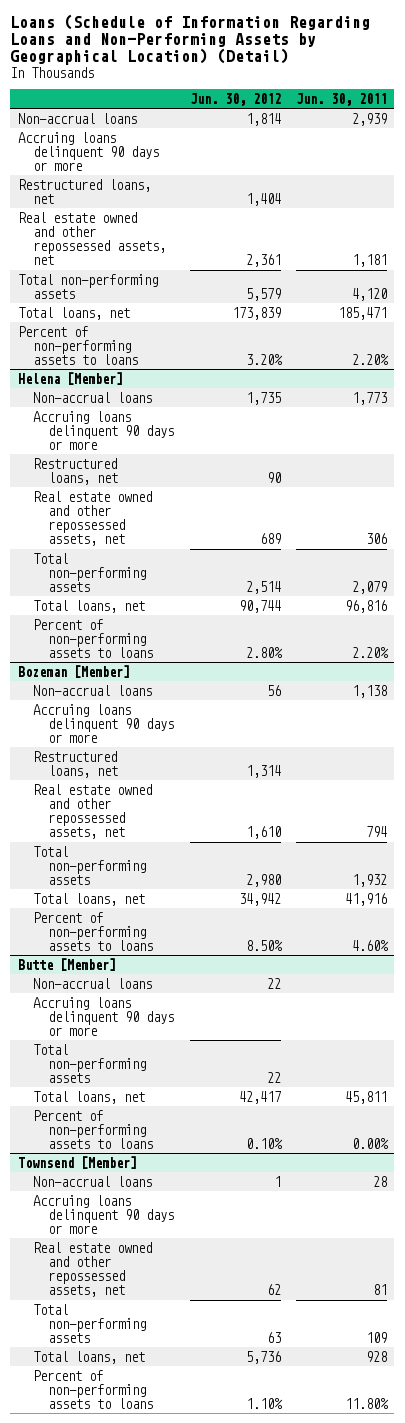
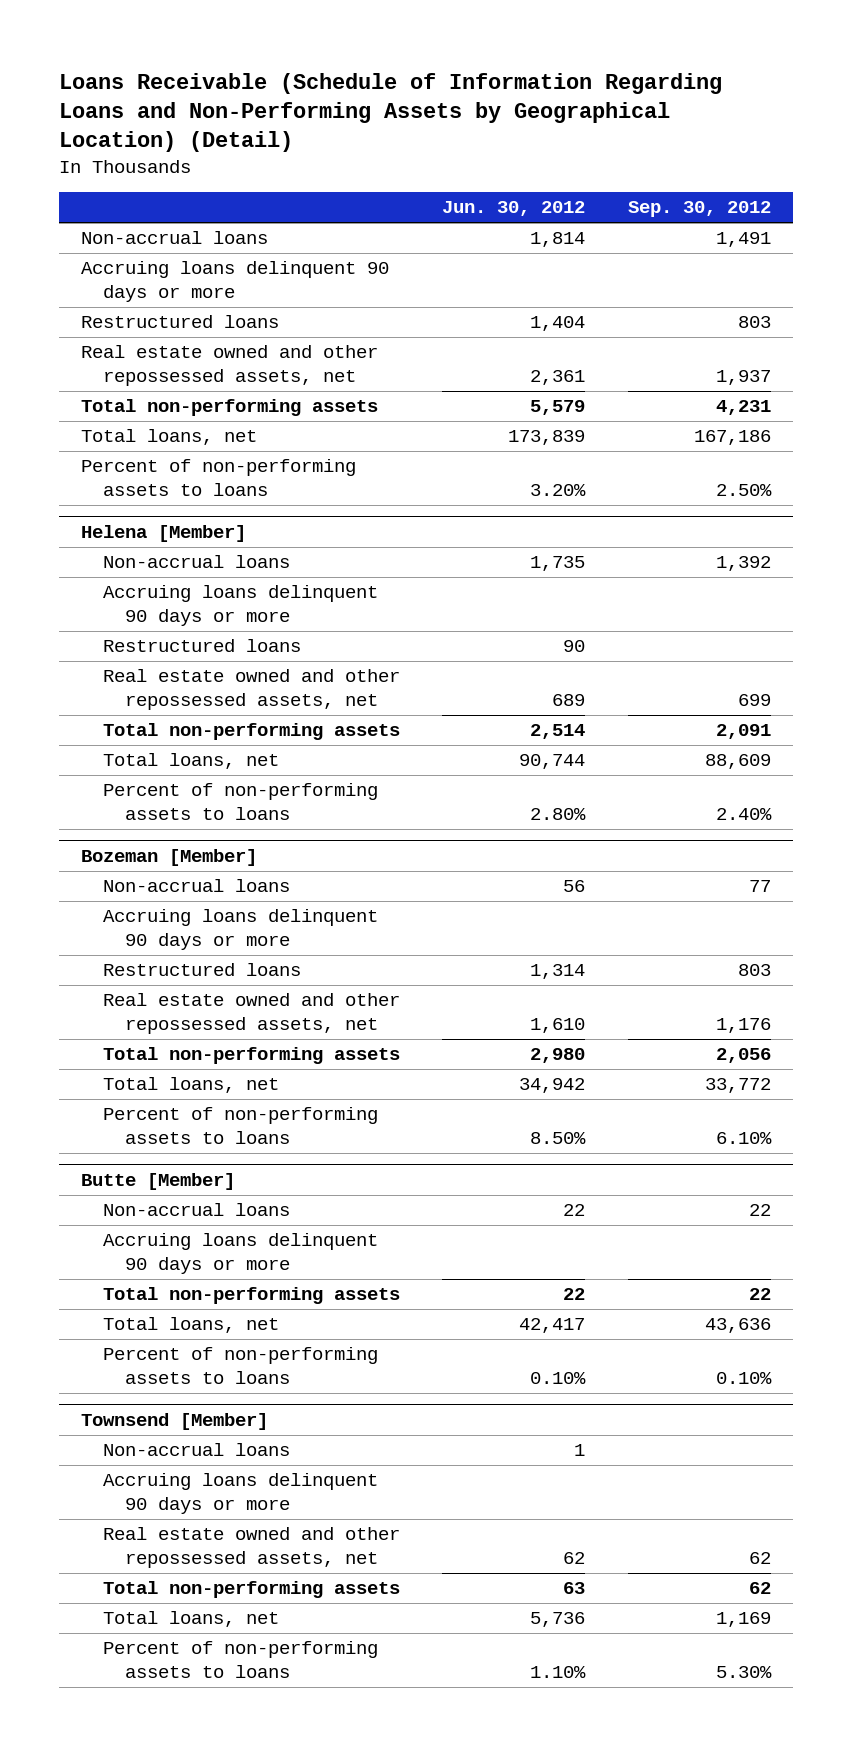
[10,13,371,66] Loans (Schedule of Information Regarding Loans and Non-Performing Assets by Geographical Location) (Detail) -> [59,72,723,153] Loans Receivable (Schedule of Information Regarding Loans and Non-Performing Assets by Geographical Location) (Detail)
[295,92,387,106] Jun. 30, 2011 -> none
none -> [628,201,772,218] Sep. 30, 2012
[17,178,151,204] Restructured loans, net -> [80,315,279,329] Restructured loans
[33,457,119,485] Restructured loans, net -> [102,639,301,653] Restructured loans
[33,750,119,778] Restructured loans, net -> [102,963,301,977] Restructured loans

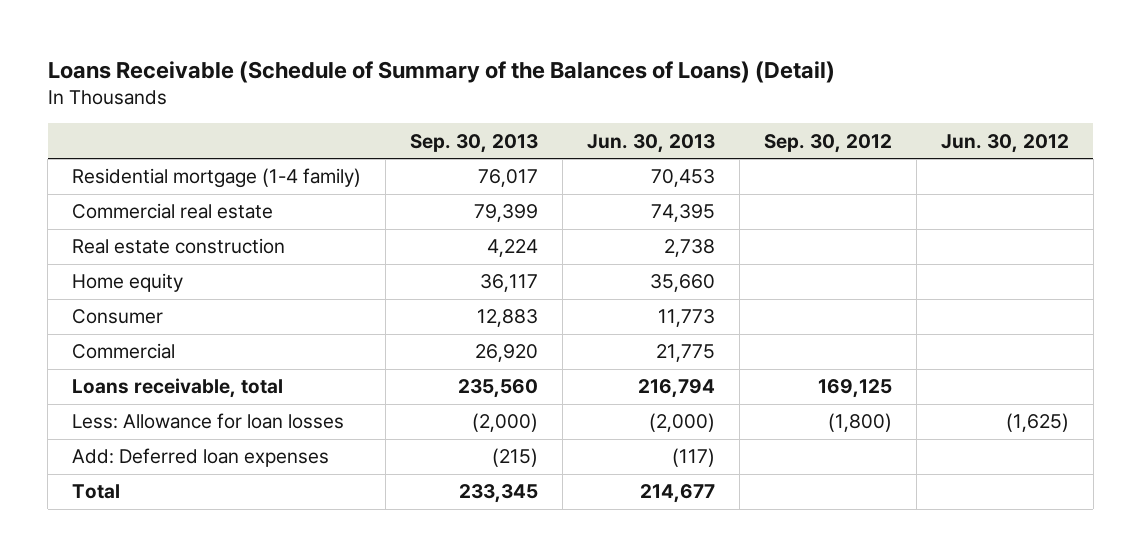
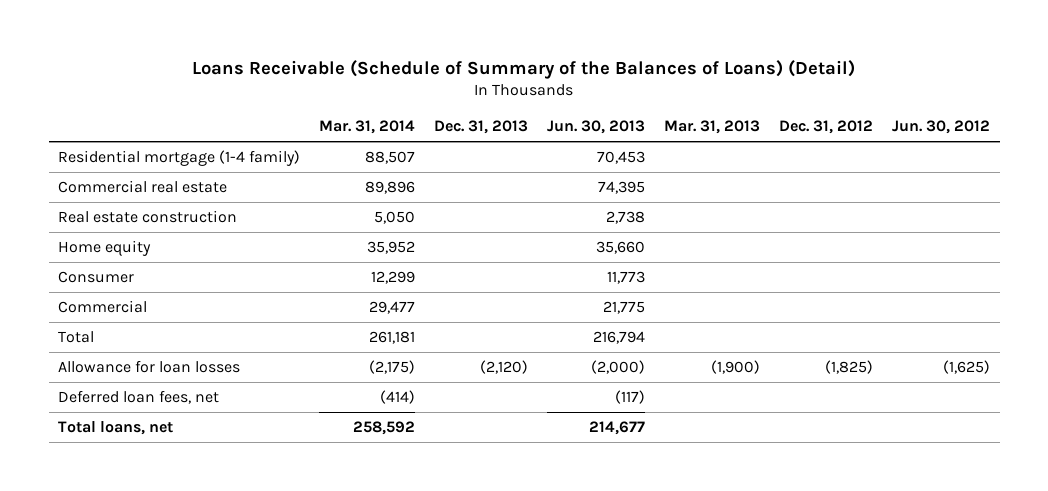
[410,133,539,153] Sep. 30, 2013 -> none
[763,133,892,153] Sep. 30, 2012 -> none
none -> [319,120,416,135] Mar. 31, 2014
none -> [434,120,529,135] Dec. 31, 2013
none -> [664,120,761,135] Mar. 31, 2013
none -> [779,120,874,135] Dec. 31, 2012
[72,378,284,399] Loans receivable, total -> [58,331,95,344] Total
[72,413,345,430] Less: Allowance for loan losses -> [58,360,241,374] Allowance for loan losses
[72,448,330,468] Add: Deferred loan expenses -> [58,390,220,405] Deferred loan fees, net
[72,484,121,500] Total -> [58,421,174,436] Total loans, net

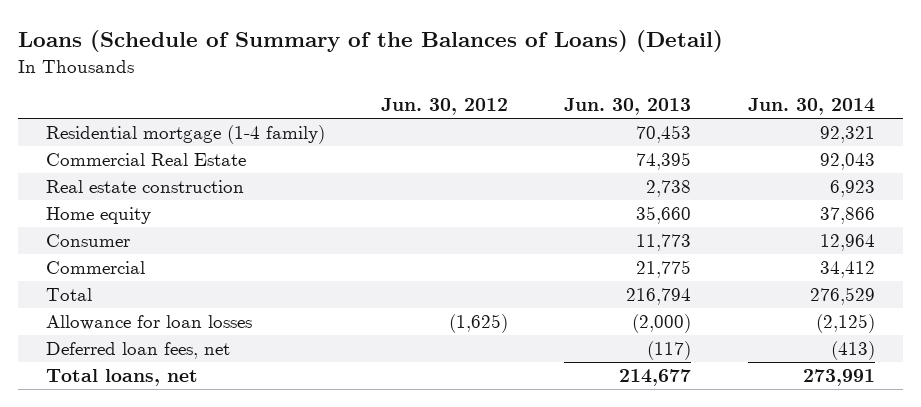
[192,59,856,79] Loans Receivable (Schedule of Summary of the Balances of Loans) (Detail) -> [17,30,723,53] Loans (Schedule of Summary of the Balances of Loans) (Detail)
[319,120,416,135] Mar. 31, 2014 -> none
[434,120,529,135] Dec. 31, 2013 -> none
[664,120,761,135] Mar. 31, 2013 -> none
[779,120,874,135] Dec. 31, 2012 -> none
none -> [747,98,875,116] Jun. 30, 2014
[58,180,228,194] Commercial real estate -> [45,152,246,166] Commercial Real Estate

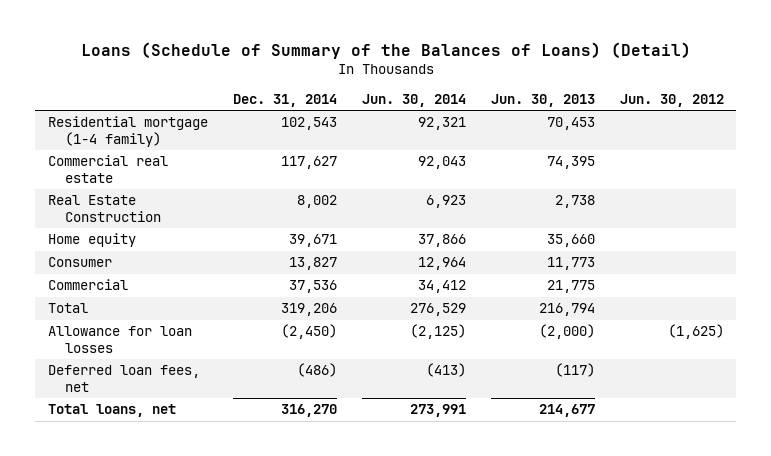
none -> [232,93,337,107] Dec. 31, 2014
[45,152,246,166] Commercial Real Estate -> [47,155,168,183] Commercial real estate
[45,179,244,193] Real estate construction -> [47,195,162,222] Real Estate Construction

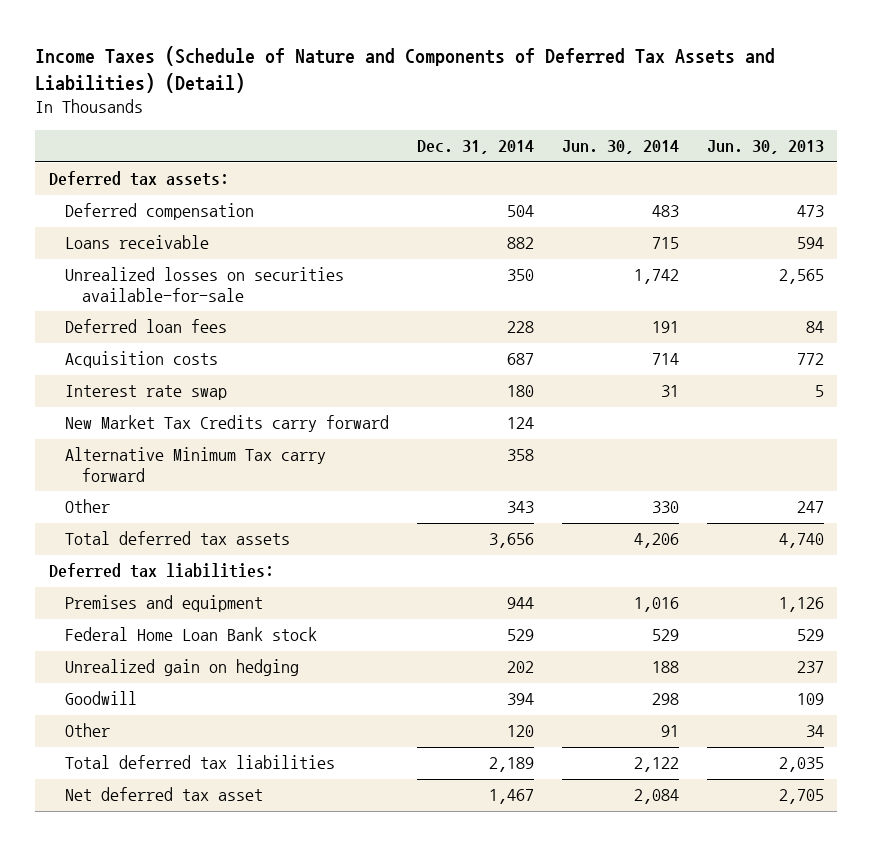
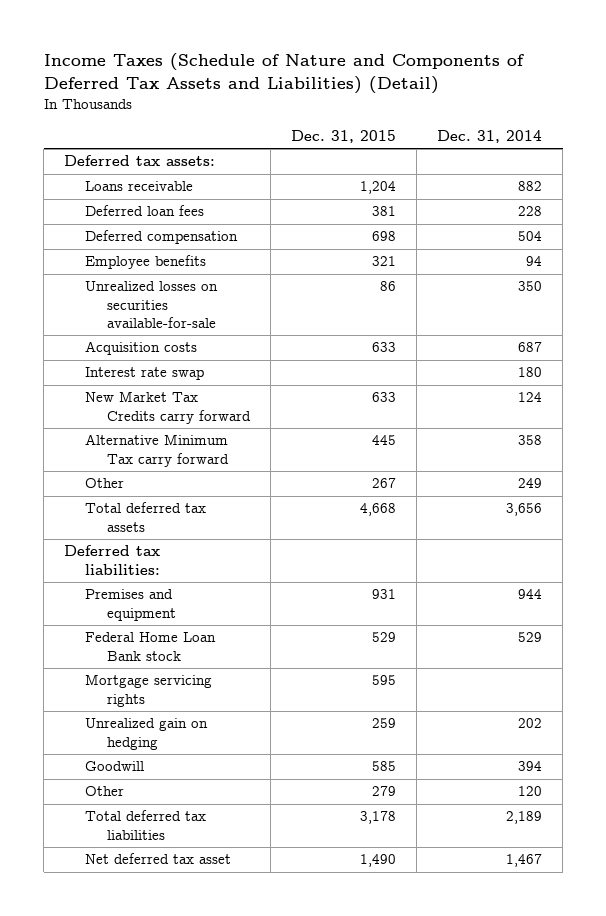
[561,140,679,155] Jun. 30, 2014 -> none
[706,140,824,155] Jun. 30, 2013 -> none
none -> [290,130,396,144] Dec. 31, 2015
[65,203,255,221] Deferred compensation -> [85,230,239,245] Deferred compensation
none -> [85,255,207,270] Employee benefits
[65,267,345,302] Unrealized losses on securities available-for-sale -> [85,281,219,328] Unrealized losses on securities available-for-sale
[507,501,535,514] 343 -> [517,478,542,489] 249
none -> [85,674,213,707] Mortgage servicing rights

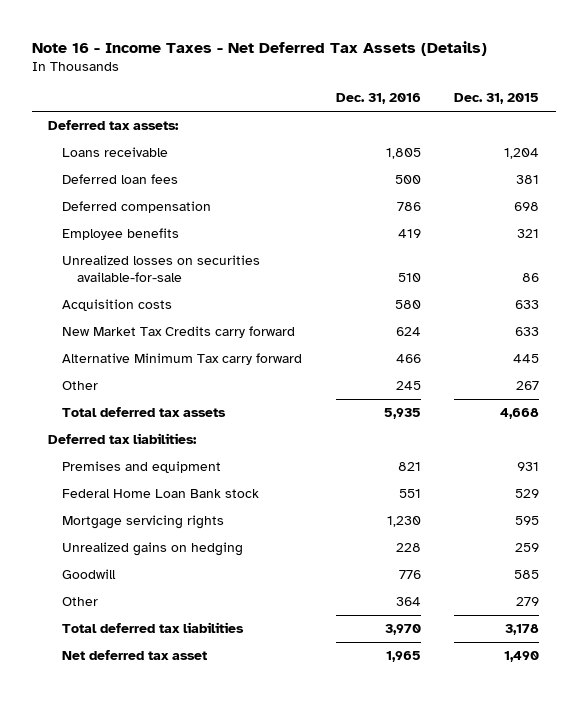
[43,53,524,95] Income Taxes (Schedule of Nature and Components of Deferred Tax Assets and Liabilities) (Detail) -> [31,40,487,56] Note 16 - Income Taxes - Net Deferred Tax Assets (Details)
[436,130,542,144] Dec. 31, 2014 -> none
none -> [335,93,421,105] Dec. 31, 2016
[85,367,205,381] Interest rate swap -> none
[85,718,209,750] Unrealized gain on hedging -> [62,542,244,557] Unrealized gains on hedging

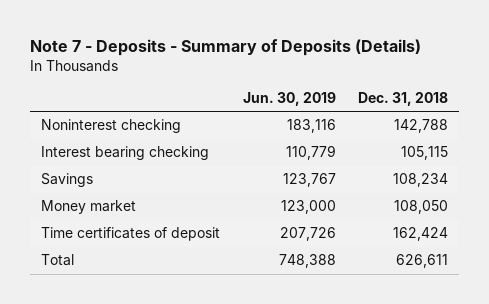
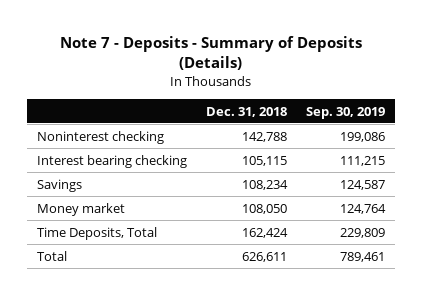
[242,92,336,107] Jun. 30, 2019 -> none
none -> [305,106,385,119] Sep. 30, 2019
[41,227,221,242] Time certificates of deposit -> [36,226,157,240] Time Deposits, Total

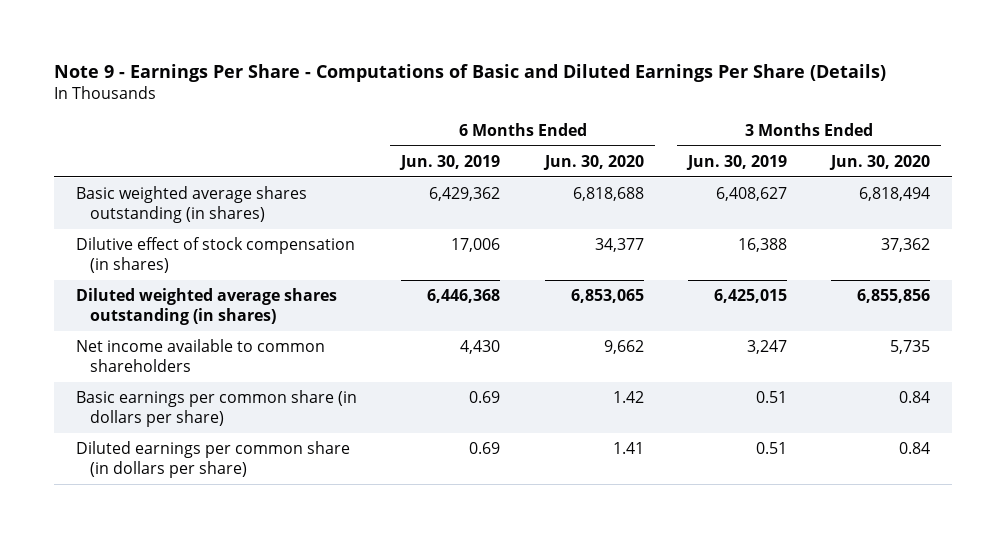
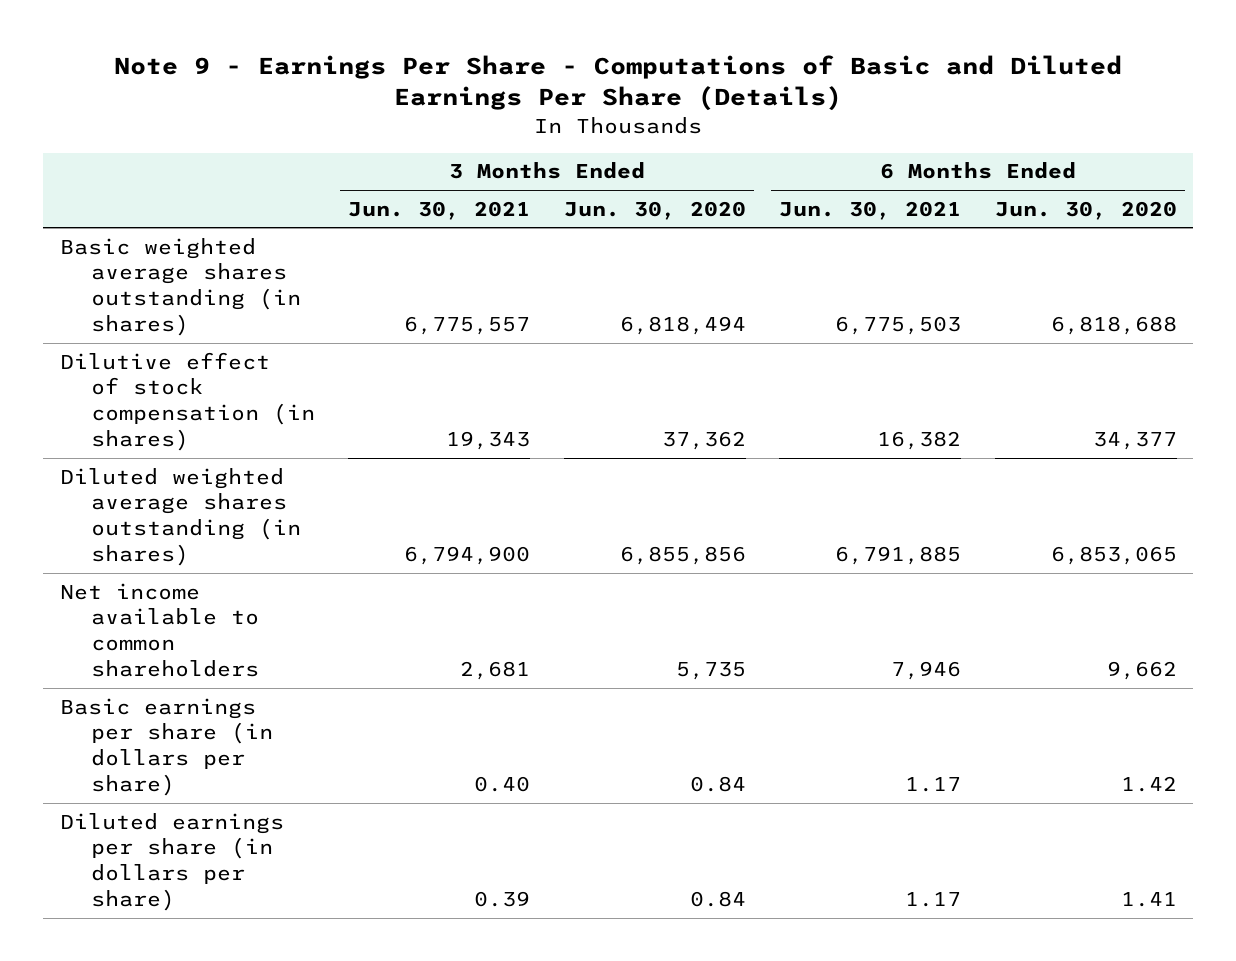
[399,154,501,170] Jun. 30, 2019 -> none
[685,154,787,170] Jun. 30, 2019 -> none
none -> [348,200,531,220] Jun. 30, 2021
none -> [779,200,962,220] Jun. 30, 2021
[76,390,358,428] Basic earnings per common share (in dollars per share) -> [59,697,273,796] Basic earnings per share (in dollars per share)
[76,441,351,479] Diluted earnings per common share (in dollars per share) -> [59,812,284,911] Diluted earnings per share (in dollars per share)

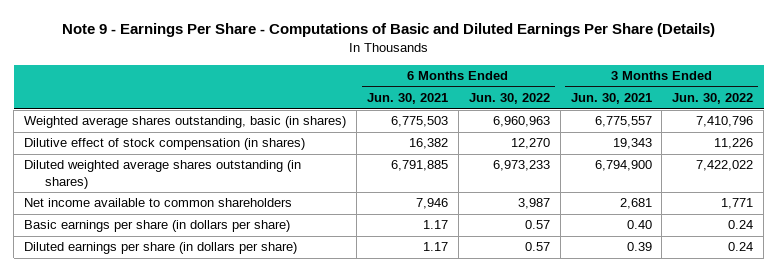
[563,200,746,220] Jun. 30, 2020 -> none
[994,200,1177,220] Jun. 30, 2020 -> none
none -> [468,93,550,105] Jun. 30, 2022
none -> [672,93,754,105] Jun. 30, 2022
[59,237,301,336] Basic weighted average shares outstanding (in shares) -> [24,116,347,129] Weighted average shares outstanding, basic (in shares)

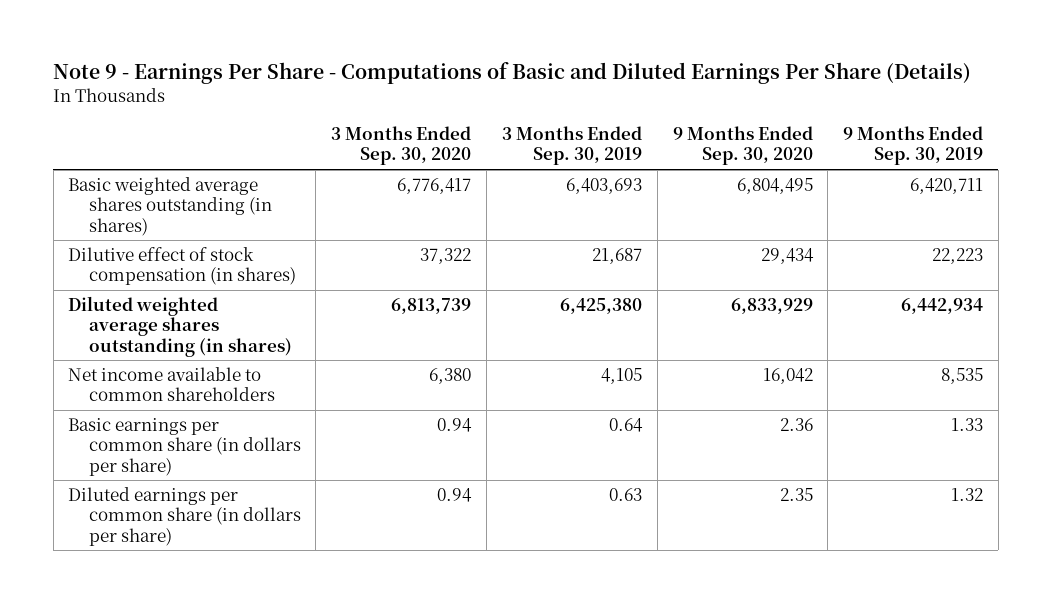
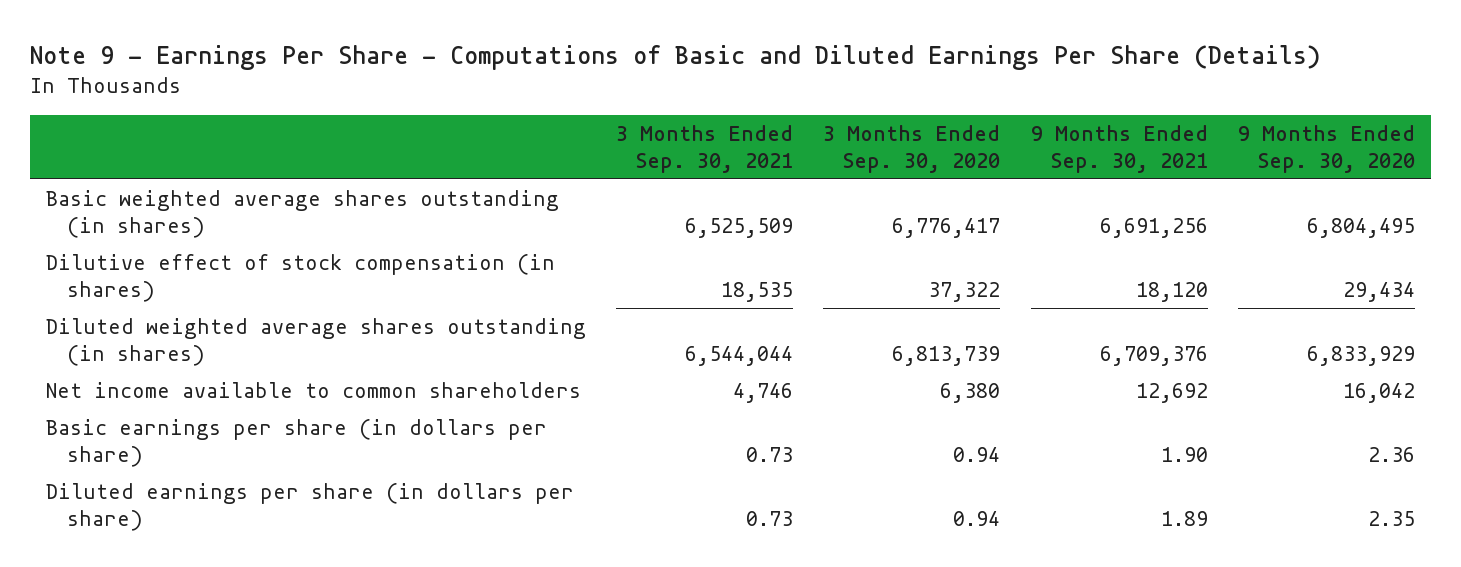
[501,126,642,166] 3 Months Ended Sep. 30, 2019 -> none
[843,126,984,166] 9 Months Ended Sep. 30, 2019 -> none
none -> [615,124,793,173] 3 Months Ended Sep. 30, 2021
none -> [1030,124,1208,173] 9 Months Ended Sep. 30, 2021
[68,418,301,476] Basic earnings per common share (in dollars per share) -> [45,418,547,467] Basic earnings per share (in dollars per share)
[68,487,301,546] Diluted earnings per common share (in dollars per share) -> [45,482,574,531] Diluted earnings per share (in dollars per share)

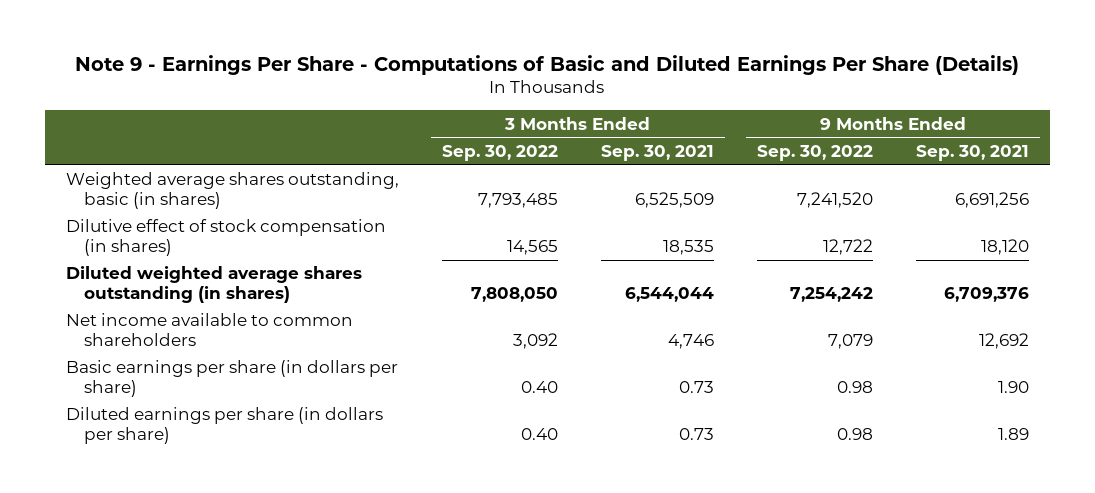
[823,124,1001,173] 3 Months Ended Sep. 30, 2020 -> none
[1238,124,1416,173] 9 Months Ended Sep. 30, 2020 -> none
none -> [442,144,559,161] Sep. 30, 2022
none -> [756,144,873,161] Sep. 30, 2022
[45,189,559,238] Basic weighted average shares outstanding (in shares) -> [66,172,400,210] Weighted average shares outstanding, basic (in shares)

